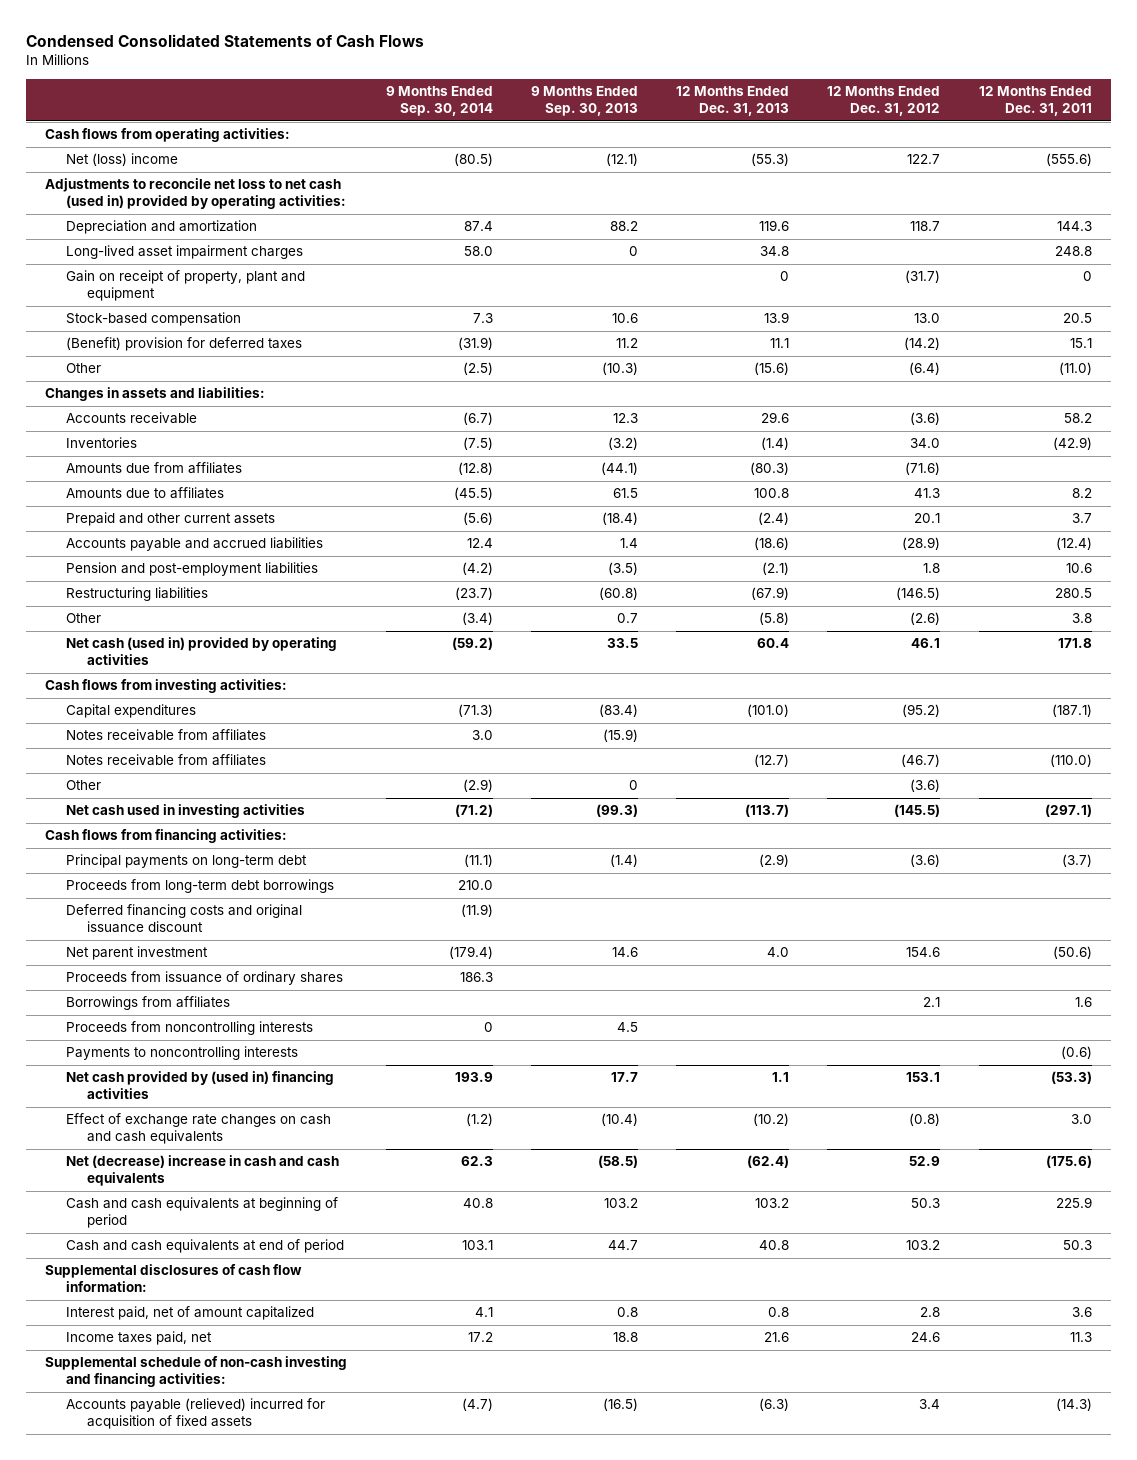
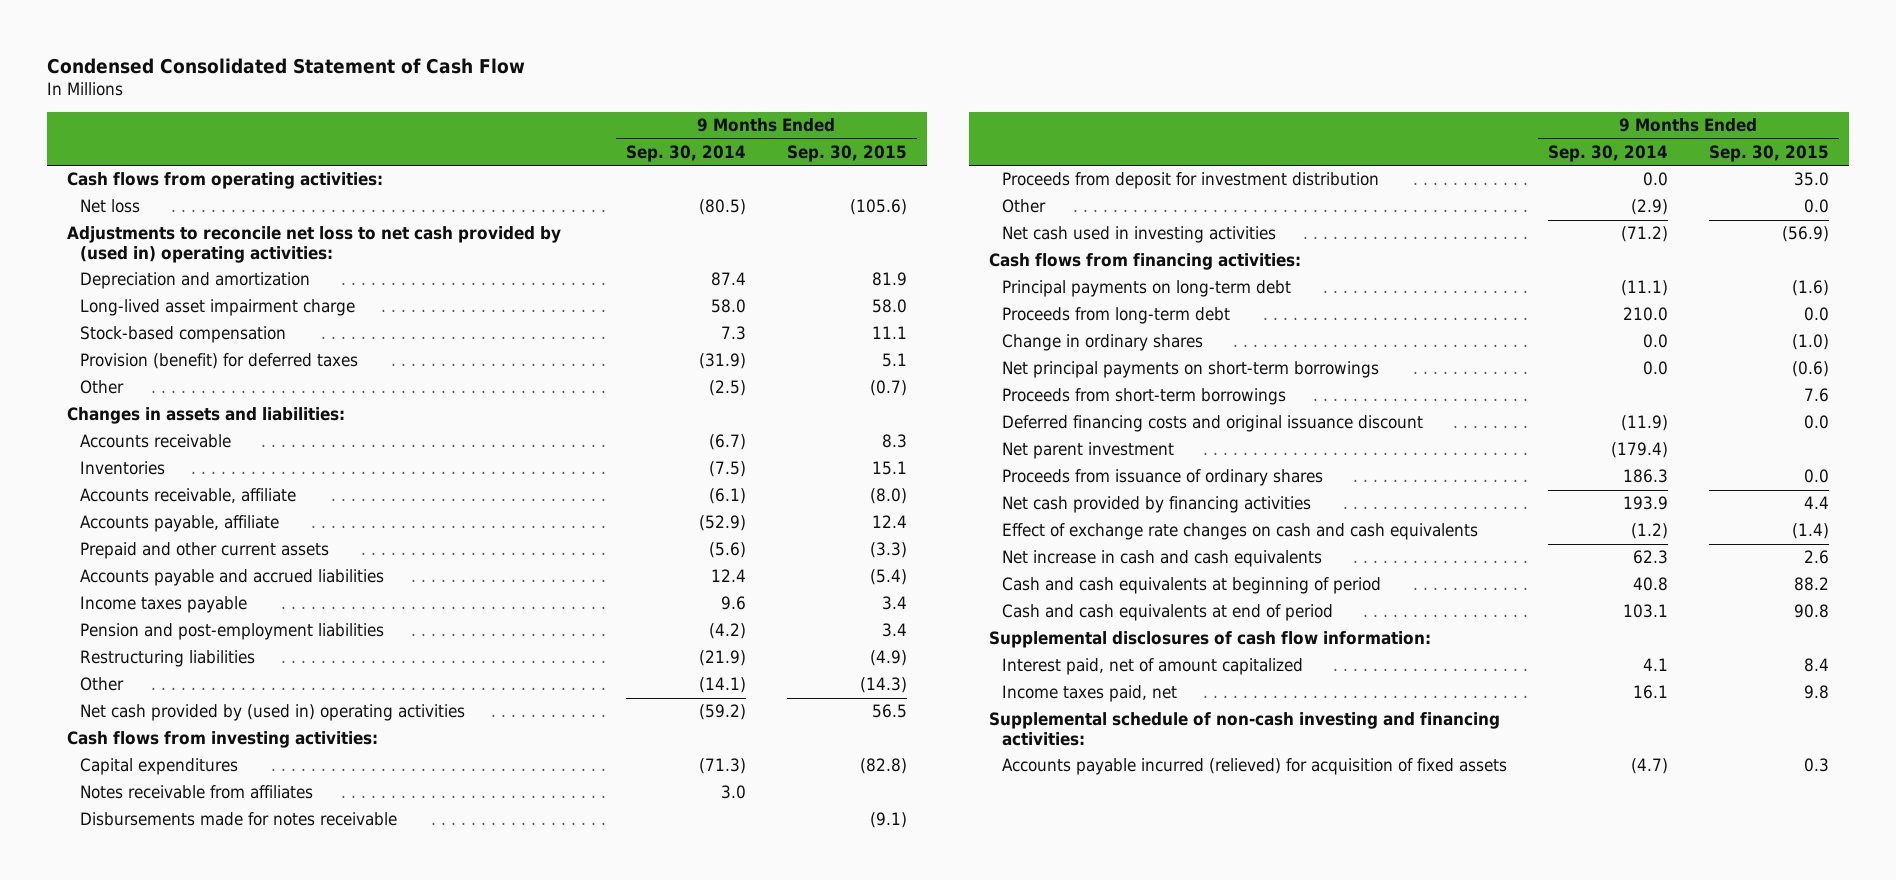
[26,34,425,48] Condensed Consolidated Statements of Cash Flows -> [46,57,525,74] Condensed Consolidated Statement of Cash Flow
[530,86,638,117] 9 Months Ended Sep. 30, 2013 -> none
[676,86,790,117] 12 Months Ended Dec. 31, 2013 -> none
[827,86,941,117] 12 Months Ended Dec. 31, 2012 -> none
[978,86,1092,117] 12 Months Ended Dec. 31, 2011 -> none
none -> [786,144,907,162] Sep. 30, 2015
[65,153,178,167] Net (loss) income -> [80,199,141,214] Net loss
[45,178,346,210] Adjustments to reconcile net loss to net cash (used in) provided by operating activities: -> [67,226,562,263] Adjustments to reconcile net loss to net cash provided by (used in) operating activities:
[65,270,305,302] Gain on receipt of property, plant and equipment -> none
[65,245,303,260] Long-lived asset impairment charges -> [80,299,356,317] Long-lived asset impairment charge
[65,337,302,352] (Benefit) provision for deferred taxes -> [80,353,359,370] Provision (benefit) for deferred taxes
[65,462,242,475] Amounts due from affiliates -> none
[65,487,224,500] Amounts due to affiliates -> none
none -> [80,488,297,504] Accounts receivable, affiliate
none -> [80,515,280,533] Accounts payable, affiliate
none -> [80,596,248,614] Income taxes payable
[454,587,493,601] (23.7) -> [698,650,746,667] (21.9)
[461,612,493,626] (3.4) -> [698,677,746,694] (14.1)
[65,637,337,666] Net cash (used in) provided by operating activities -> [80,704,466,722] Net cash provided by (used in) operating activities
[65,754,266,767] Notes receivable from affiliates -> none
none -> [80,812,398,827] Disbursements made for notes receivable
none -> [1002,172,1380,190] Proceeds from deposit for investment distribution
[65,879,334,894] Proceeds from long-term debt borrowings -> [1002,307,1231,325] Proceeds from long-term debt
none -> [1002,334,1204,352] Change in ordinary shares
none -> [1002,361,1380,379] Net principal payments on short-term borrowings
none -> [1002,388,1287,406] Proceeds from short-term borrowings
[65,996,230,1011] Borrowings from affiliates -> none
[65,1021,313,1036] Proceeds from noncontrolling interests -> none
[65,1046,298,1061] Payments to noncontrolling interests -> none
[65,1071,334,1100] Net cash provided by (used in) financing activities -> [1002,496,1312,514] Net cash provided by financing activities
[65,1155,339,1187] Net (decrease) increase in cash and cash equivalents -> [1002,550,1323,568] Net increase in cash and cash equivalents
[467,1332,493,1343] 17.2 -> [1632,685,1668,700] 16.1
[65,1398,325,1430] Accounts payable (relieved) incurred for acquisition of fixed assets -> [1002,758,1508,776] Accounts payable incurred (relieved) for acquisition of fixed assets

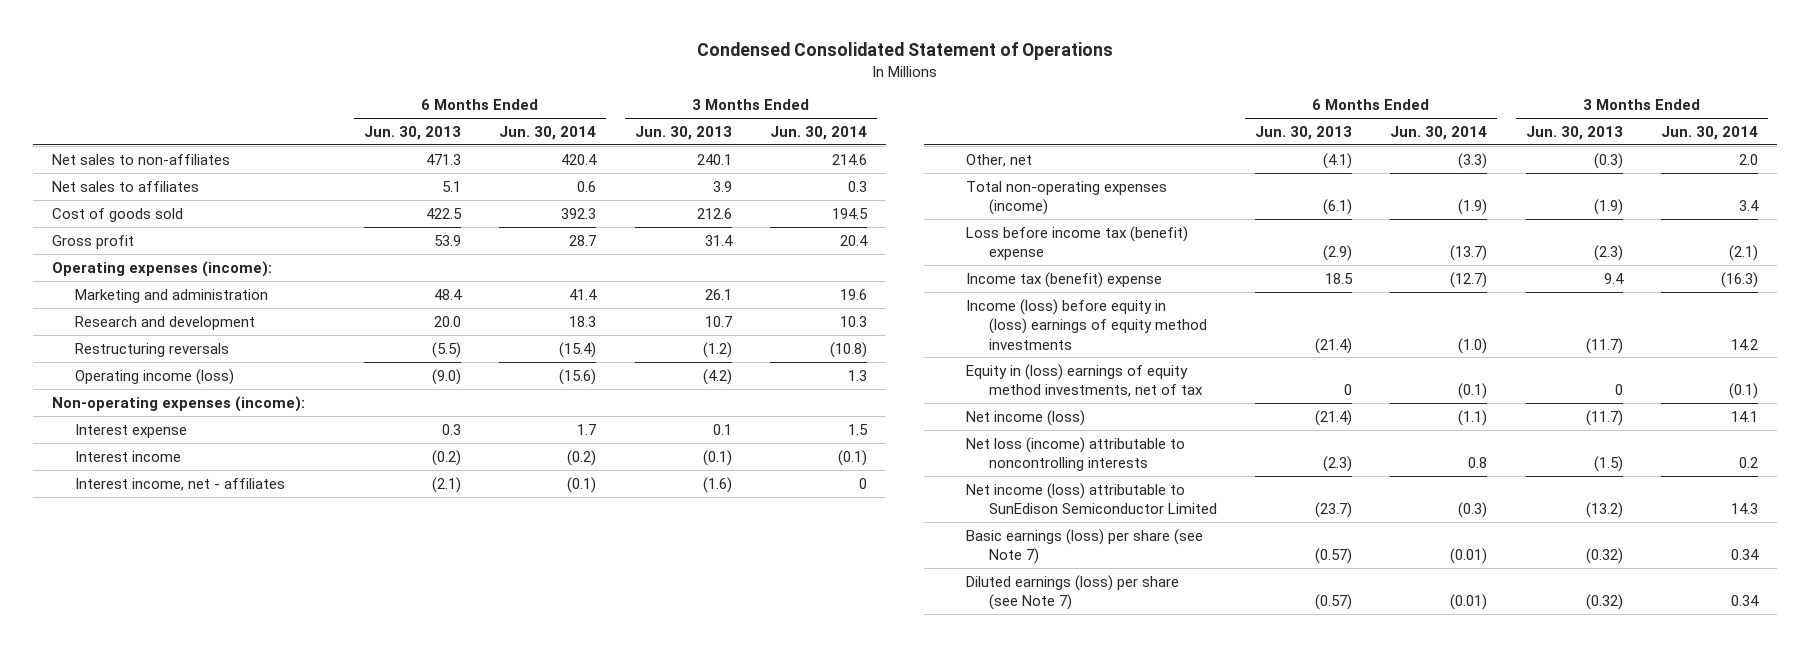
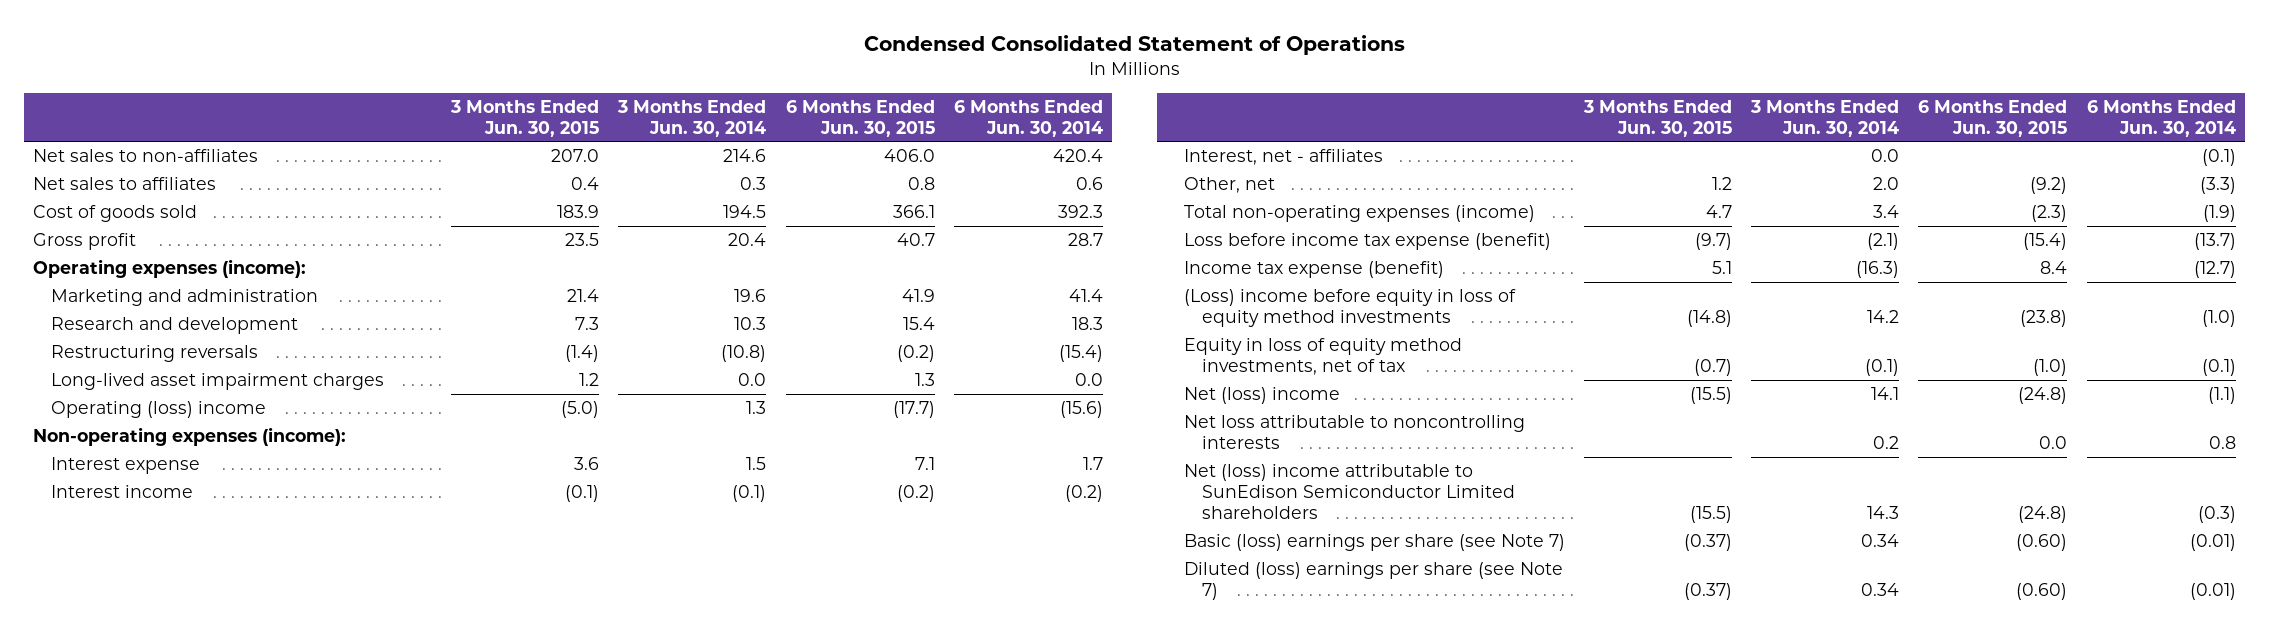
[363,125,461,140] Jun. 30, 2013 -> none
[634,125,732,140] Jun. 30, 2013 -> none
none -> [450,99,600,137] 3 Months Ended Jun. 30, 2015
none -> [785,99,935,137] 6 Months Ended Jun. 30, 2015
none -> [51,372,385,390] Long-lived asset impairment charges
[74,368,234,385] Operating income (loss) -> [51,400,267,418] Operating (loss) income
[74,477,285,491] Interest income, net - affiliates -> [1183,148,1383,165] Interest, net - affiliates
[859,477,868,489] 0 -> [1871,148,1900,162] 0.0
[965,225,1188,261] Loss before income tax (benefit) expense -> [1183,232,1551,250] Loss before income tax expense (benefit)
[965,271,1162,288] Income tax (benefit) expense -> [1183,260,1444,278] Income tax expense (benefit)
[965,298,1207,350] Income (loss) before equity in (loss) earnings of equity method investments -> [1183,288,1516,327] (Loss) income before equity in loss of equity method investments
[965,363,1203,398] Equity in (loss) earnings of equity method investments, net of tax -> [1183,337,1462,375] Equity in loss of equity method investments, net of tax
[965,409,1085,426] Net income (loss) -> [1183,386,1340,404] Net (loss) income
[965,436,1185,472] Net loss (income) attributable to noncontrolling interests -> [1183,414,1525,449] Net loss attributable to noncontrolling interests
[965,482,1217,515] Net income (loss) attributable to SunEdison Semiconductor Limited -> [1183,463,1515,519] Net (loss) income attributable to SunEdison Semiconductor Limited shareholders
[965,528,1203,565] Basic earnings (loss) per share (see Note 7) -> [1183,533,1565,551] Basic (loss) earnings per share (see Note 7)
[965,574,1179,611] Diluted earnings (loss) per share (see Note 7) -> [1183,561,1563,600] Diluted (loss) earnings per share (see Note 7)

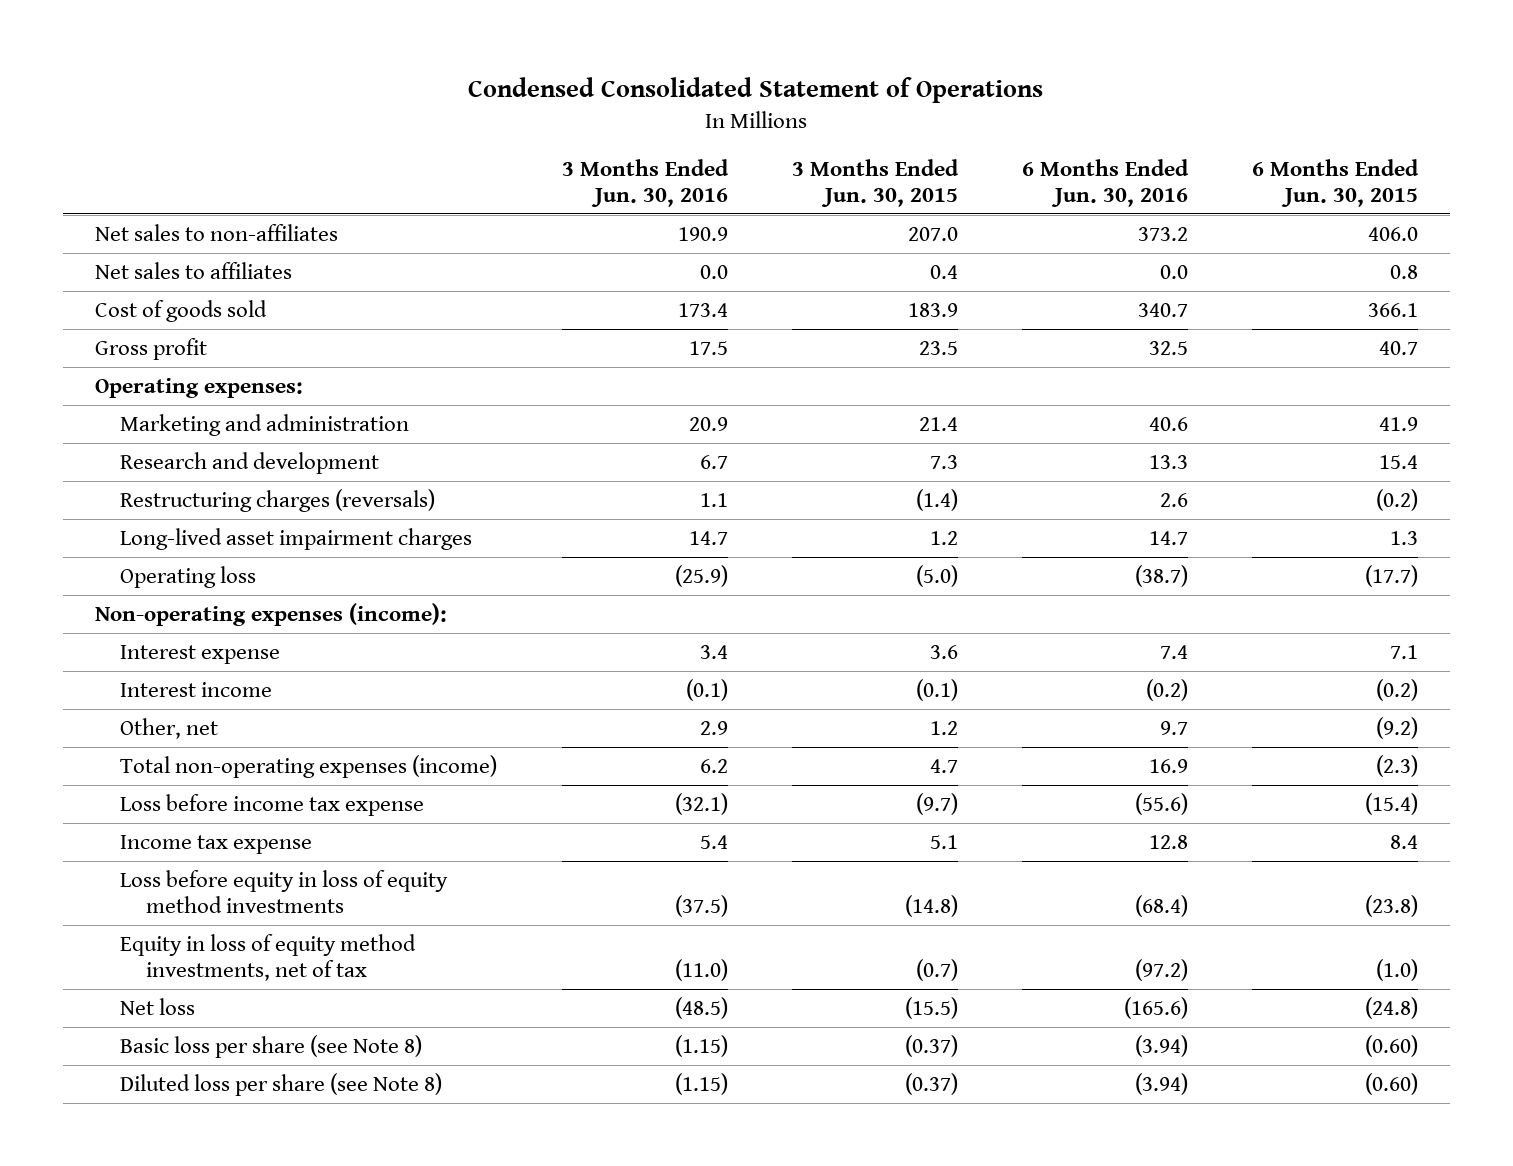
[617,99,767,137] 3 Months Ended Jun. 30, 2014 -> none
[953,99,1103,137] 6 Months Ended Jun. 30, 2014 -> none
none -> [561,158,729,208] 3 Months Ended Jun. 30, 2016
none -> [1021,158,1189,208] 6 Months Ended Jun. 30, 2016
[33,258,307,278] Operating expenses (income): -> [94,377,303,398] Operating expenses:
[51,344,259,362] Restructuring reversals -> [120,488,436,512] Restructuring charges (reversals)
[51,400,267,418] Operating (loss) income -> [120,565,257,588] Operating loss
[1183,148,1383,165] Interest, net - affiliates -> none
[1183,232,1551,250] Loss before income tax expense (benefit) -> [120,793,425,816] Loss before income tax expense
[1183,260,1444,278] Income tax expense (benefit) -> [120,834,313,854] Income tax expense
[1183,288,1516,327] (Loss) income before equity in loss of equity method investments -> [120,869,449,914] Loss before equity in loss of equity method investments
[1183,414,1525,449] Net loss attributable to noncontrolling interests -> none
[1183,463,1515,519] Net (loss) income attributable to SunEdison Semiconductor Limited shareholders -> none
[1183,386,1340,404] Net (loss) income -> [120,997,196,1015] Net loss
[1183,533,1565,551] Basic (loss) earnings per share (see Note 7) -> [120,1034,423,1058] Basic loss per share (see Note 8)
[1183,561,1563,600] Diluted (loss) earnings per share (see Note 7) -> [120,1072,443,1096] Diluted loss per share (see Note 8)

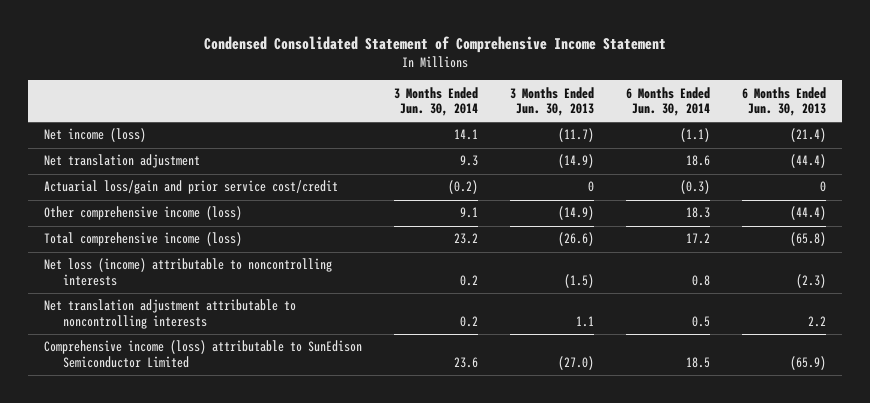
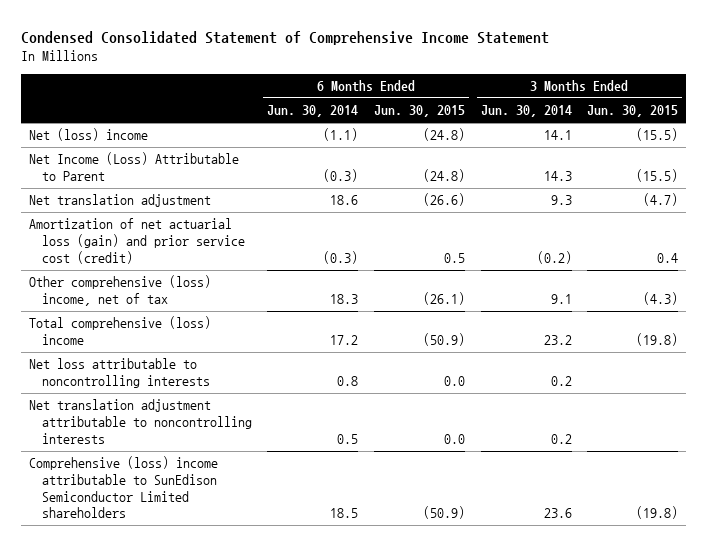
[509,86,594,117] 3 Months Ended Jun. 30, 2013 -> none
[741,86,826,117] 6 Months Ended Jun. 30, 2013 -> none
none -> [373,105,465,118] Jun. 30, 2015
none -> [587,105,679,118] Jun. 30, 2015
[44,128,147,143] Net income (loss) -> [29,128,149,142] Net (loss) income
none -> [29,152,240,182] Net Income (Loss) Attributable to Parent
[44,180,339,195] Actuarial loss/gain and prior service cost/credit -> [29,218,245,264] Amortization of net actuarial loss (gain) and prior service cost (credit)
[44,206,243,221] Other comprehensive income (loss) -> [29,275,212,307] Other comprehensive (loss) income, net of tax
[44,232,243,247] Total comprehensive income (loss) -> [29,316,212,346] Total comprehensive (loss) income
[44,258,333,286] Net loss (income) attributable to noncontrolling interests -> [29,358,210,389] Net loss attributable to noncontrolling interests
[44,340,363,368] Comprehensive income (loss) attributable to SunEdison Semiconductor Limited -> [29,456,219,519] Comprehensive (loss) income attributable to SunEdison Semiconductor Limited shareholders

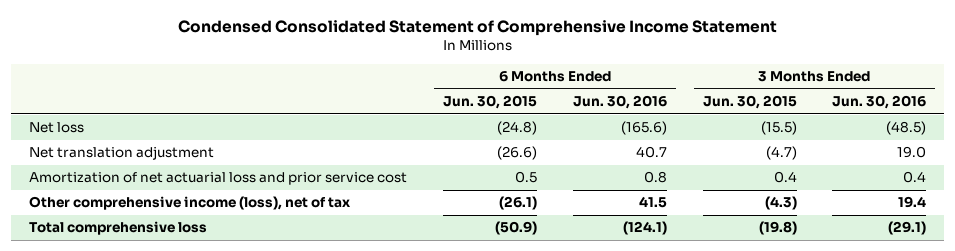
[267,105,359,118] Jun. 30, 2014 -> none
[480,105,572,118] Jun. 30, 2014 -> none
none -> [572,95,667,110] Jun. 30, 2016
none -> [832,95,927,110] Jun. 30, 2016
[29,152,240,182] Net Income (Loss) Attributable to Parent -> none
[29,128,149,142] Net (loss) income -> [28,122,84,134] Net loss
[29,358,210,389] Net loss attributable to noncontrolling interests -> none
[29,399,252,444] Net translation adjustment attributable to noncontrolling interests -> none
[29,456,219,519] Comprehensive (loss) income attributable to SunEdison Semiconductor Limited shareholders -> none
[29,218,245,264] Amortization of net actuarial loss (gain) and prior service cost (credit) -> [28,172,407,186] Amortization of net actuarial loss and prior service cost
[29,275,212,307] Other comprehensive (loss) income, net of tax -> [28,196,350,211] Other comprehensive income (loss), net of tax
[29,316,212,346] Total comprehensive (loss) income -> [28,221,207,236] Total comprehensive loss

